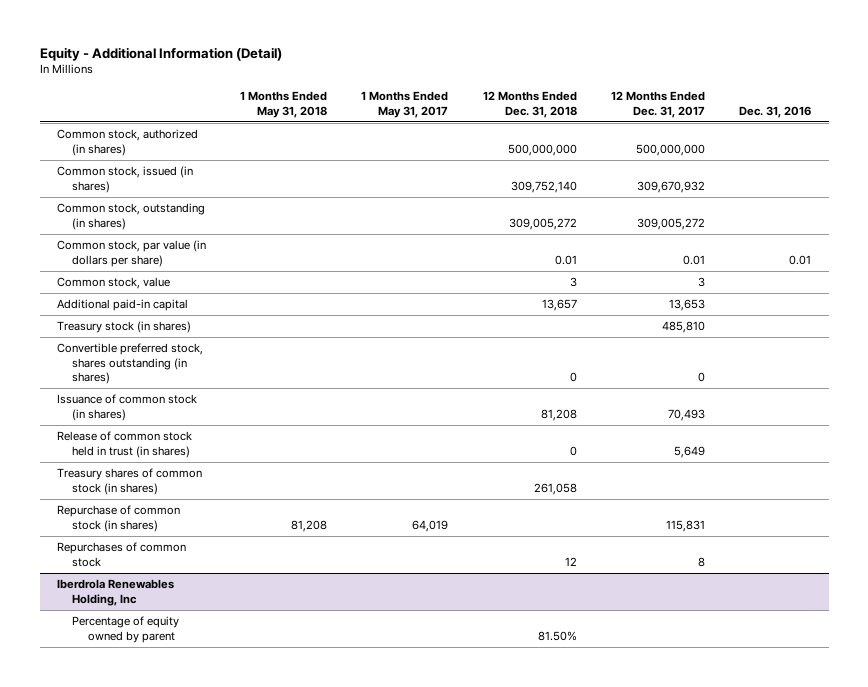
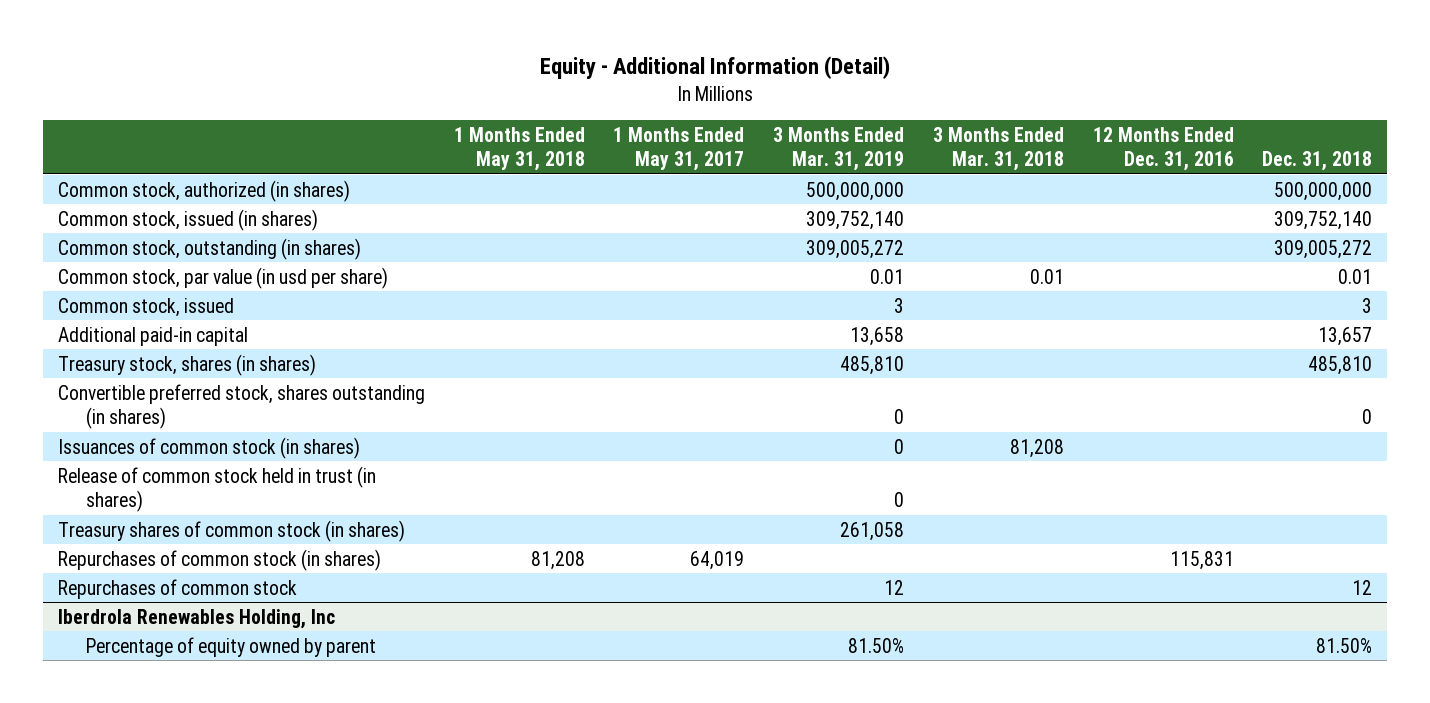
[482,91,577,118] 12 Months Ended Dec. 31, 2018 -> none
[611,91,706,118] 12 Months Ended Dec. 31, 2017 -> none
[739,105,812,118] Dec. 31, 2016 -> none
none -> [773,126,905,172] 3 Months Ended Mar. 31, 2019
none -> [932,126,1064,172] 3 Months Ended Mar. 31, 2018
none -> [1092,126,1234,172] 12 Months Ended Dec. 31, 2016
none -> [1262,151,1373,172] Dec. 31, 2018
[56,240,206,267] Common stock, par value (in dollars per share) -> [57,266,388,289] Common stock, par value (in usd per share)
[56,277,170,290] Common stock, value -> [57,297,234,317] Common stock, issued
[56,321,191,334] Treasury stock (in shares) -> [57,353,316,376] Treasury stock, shares (in shares)
[56,394,197,421] Issuance of common stock (in shares) -> [57,436,360,459] Issuances of common stock (in shares)
[56,505,180,532] Repurchase of common stock (in shares) -> [57,548,381,571] Repurchases of common stock (in shares)

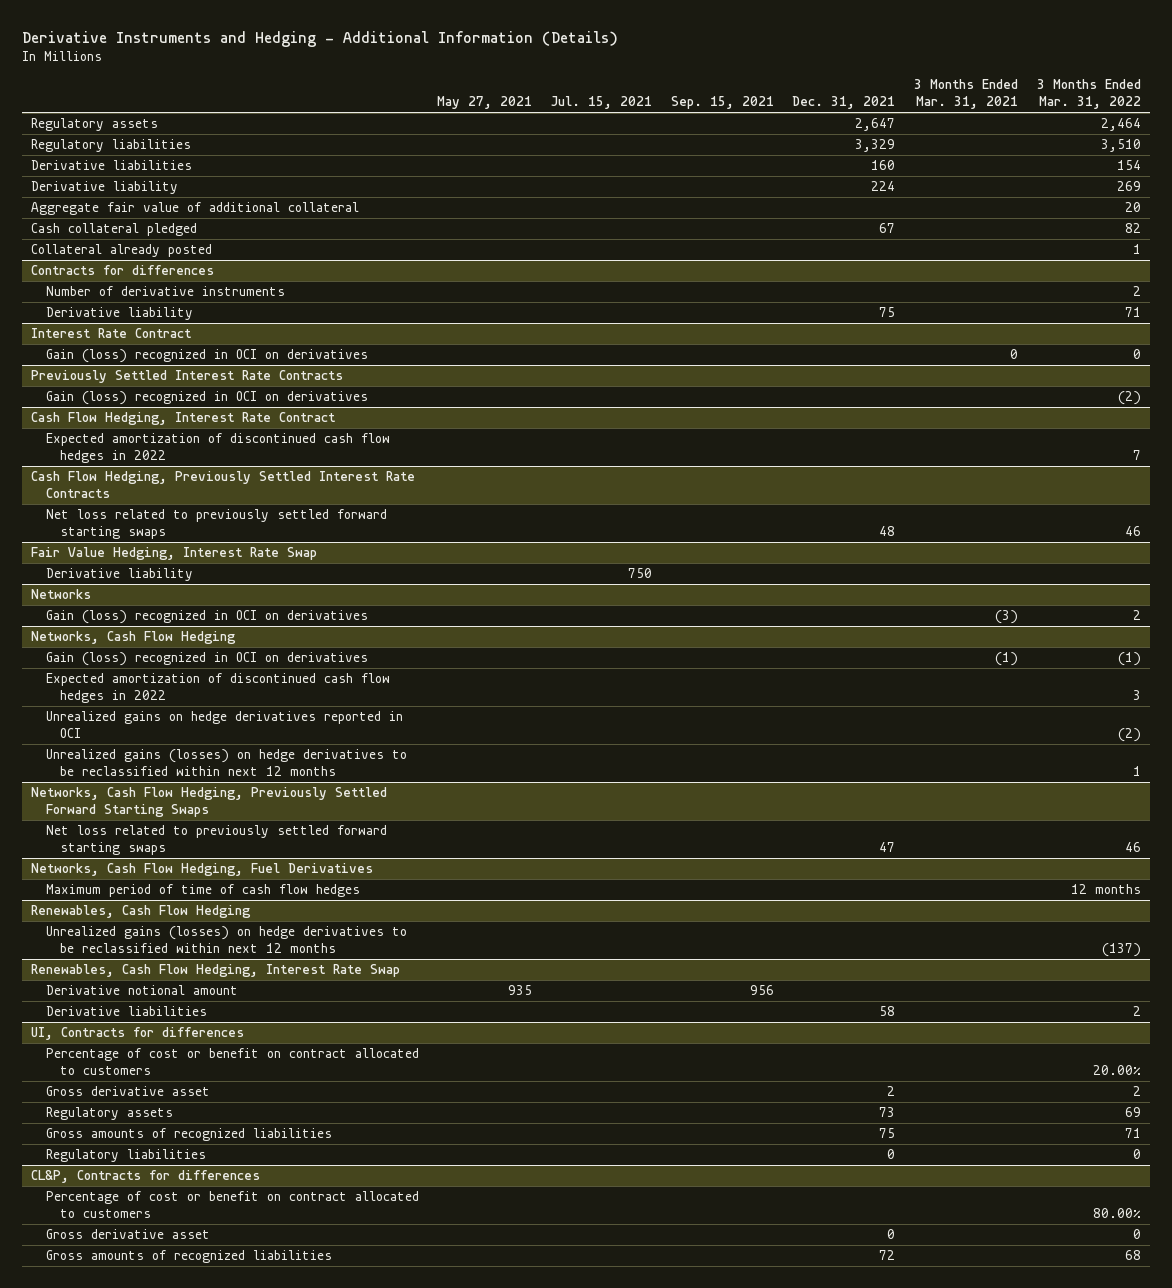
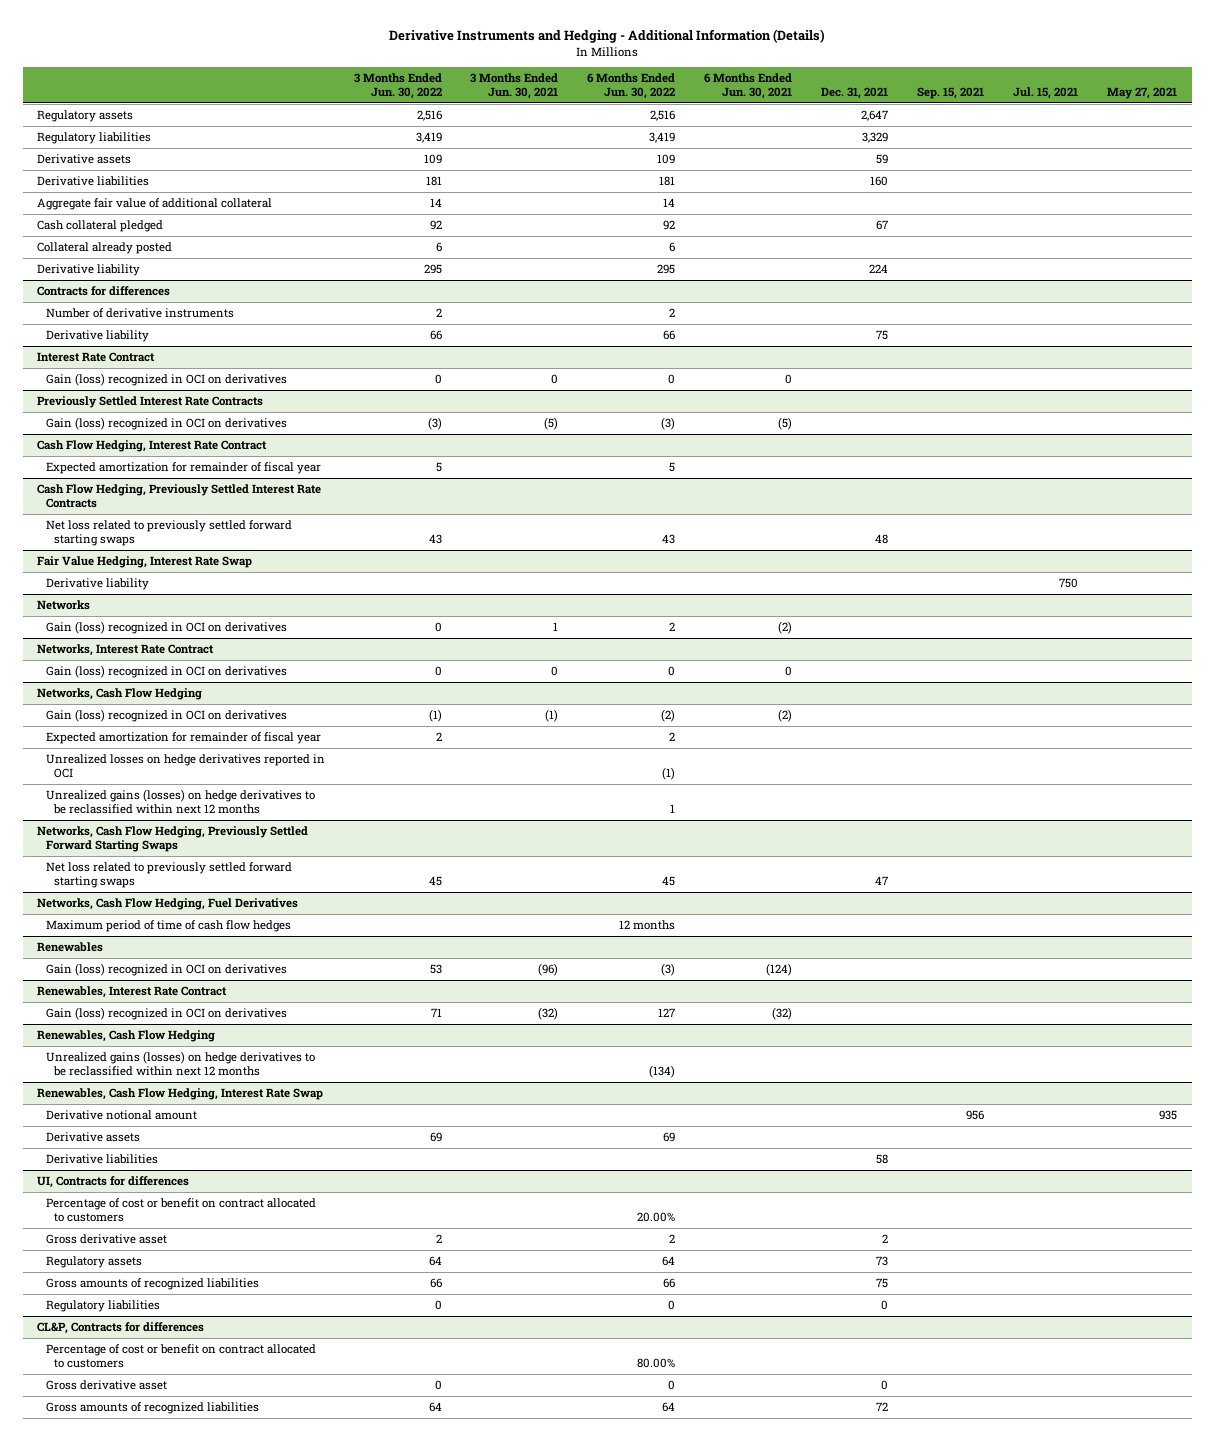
[914,79,1019,110] 3 Months Ended Mar. 31, 2021 -> none
[1036,79,1141,110] 3 Months Ended Mar. 31, 2022 -> none
none -> [353,73,442,99] 3 Months Ended Jun. 30, 2022
none -> [470,73,559,99] 3 Months Ended Jun. 30, 2021
none -> [587,73,676,99] 6 Months Ended Jun. 30, 2022
none -> [704,73,793,99] 6 Months Ended Jun. 30, 2021
none -> [37,154,132,165] Derivative assets
[31,180,179,194] Derivative liability -> [37,264,141,277] Derivative liability
[45,432,390,464] Expected amortization of discontinued cash flow hedges in 2022 -> [45,462,321,475] Expected amortization for remainder of fiscal year
none -> [37,644,215,657] Networks, Interest Rate Contract
none -> [45,665,287,679] Gain (loss) recognized in OCI on derivatives
[45,672,390,704] Expected amortization of discontinued cash flow hedges in 2022 -> [45,732,321,745] Expected amortization for remainder of fiscal year
[45,710,403,739] Unrealized gains on hedge derivatives reported in OCI -> [45,754,325,778] Unrealized losses on hedge derivatives reported in OCI
none -> [37,942,104,953] Renewables
none -> [45,963,287,977] Gain (loss) recognized in OCI on derivatives
none -> [37,986,228,999] Renewables, Interest Rate Contract
none -> [45,1007,287,1021] Gain (loss) recognized in OCI on derivatives
none -> [45,1132,140,1143] Derivative assets

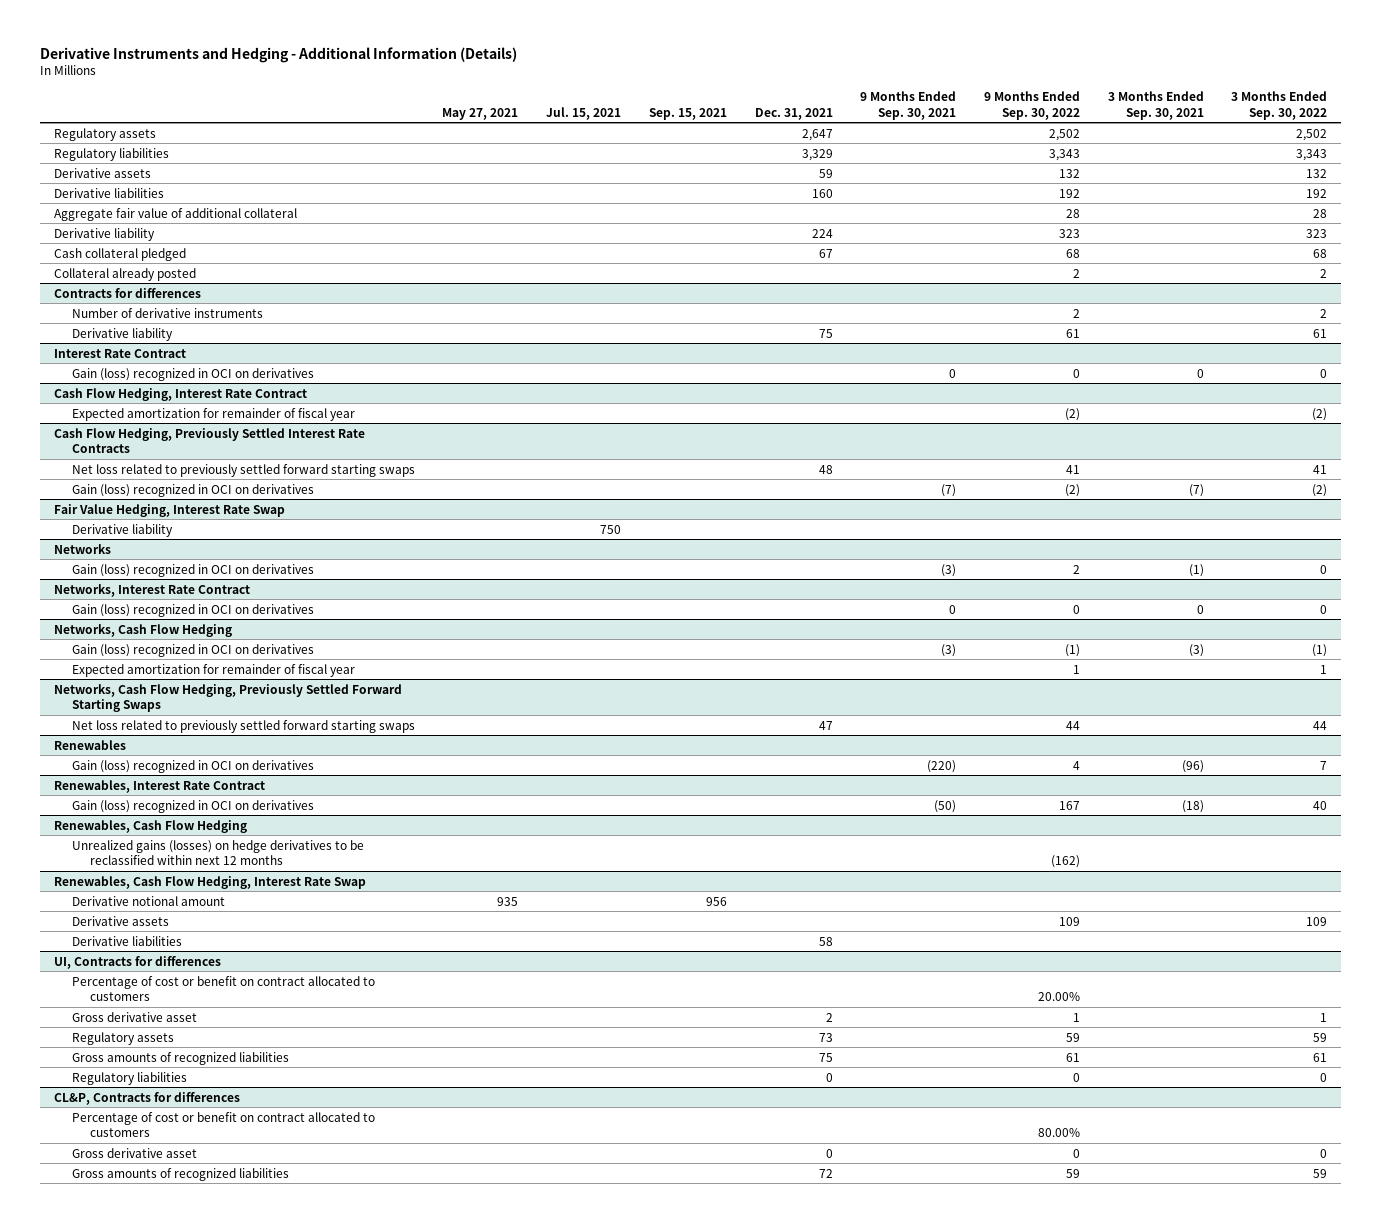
[353,73,442,99] 3 Months Ended Jun. 30, 2022 -> none
[470,73,559,99] 3 Months Ended Jun. 30, 2021 -> none
[587,73,676,99] 6 Months Ended Jun. 30, 2022 -> none
[704,73,793,99] 6 Months Ended Jun. 30, 2021 -> none
none -> [860,91,957,120] 9 Months Ended Sep. 30, 2021
none -> [983,91,1080,120] 9 Months Ended Sep. 30, 2022
none -> [1107,91,1204,120] 3 Months Ended Sep. 30, 2021
none -> [1231,91,1328,120] 3 Months Ended Sep. 30, 2022
[37,264,141,277] Derivative liability -> [53,227,155,241] Derivative liability
[37,396,264,409] Previously Settled Interest Rate Contracts -> none
[45,417,287,431] Gain (loss) recognized in OCI on derivatives -> none
none -> [71,483,314,497] Gain (loss) recognized in OCI on derivatives
[45,754,325,778] Unrealized losses on hedge derivatives reported in OCI -> none
[45,789,315,814] Unrealized gains (losses) on hedge derivatives to be reclassified within next 12 months -> none
[37,898,299,911] Networks, Cash Flow Hedging, Fuel Derivatives -> none
[45,920,291,933] Maximum period of time of cash flow hedges -> none

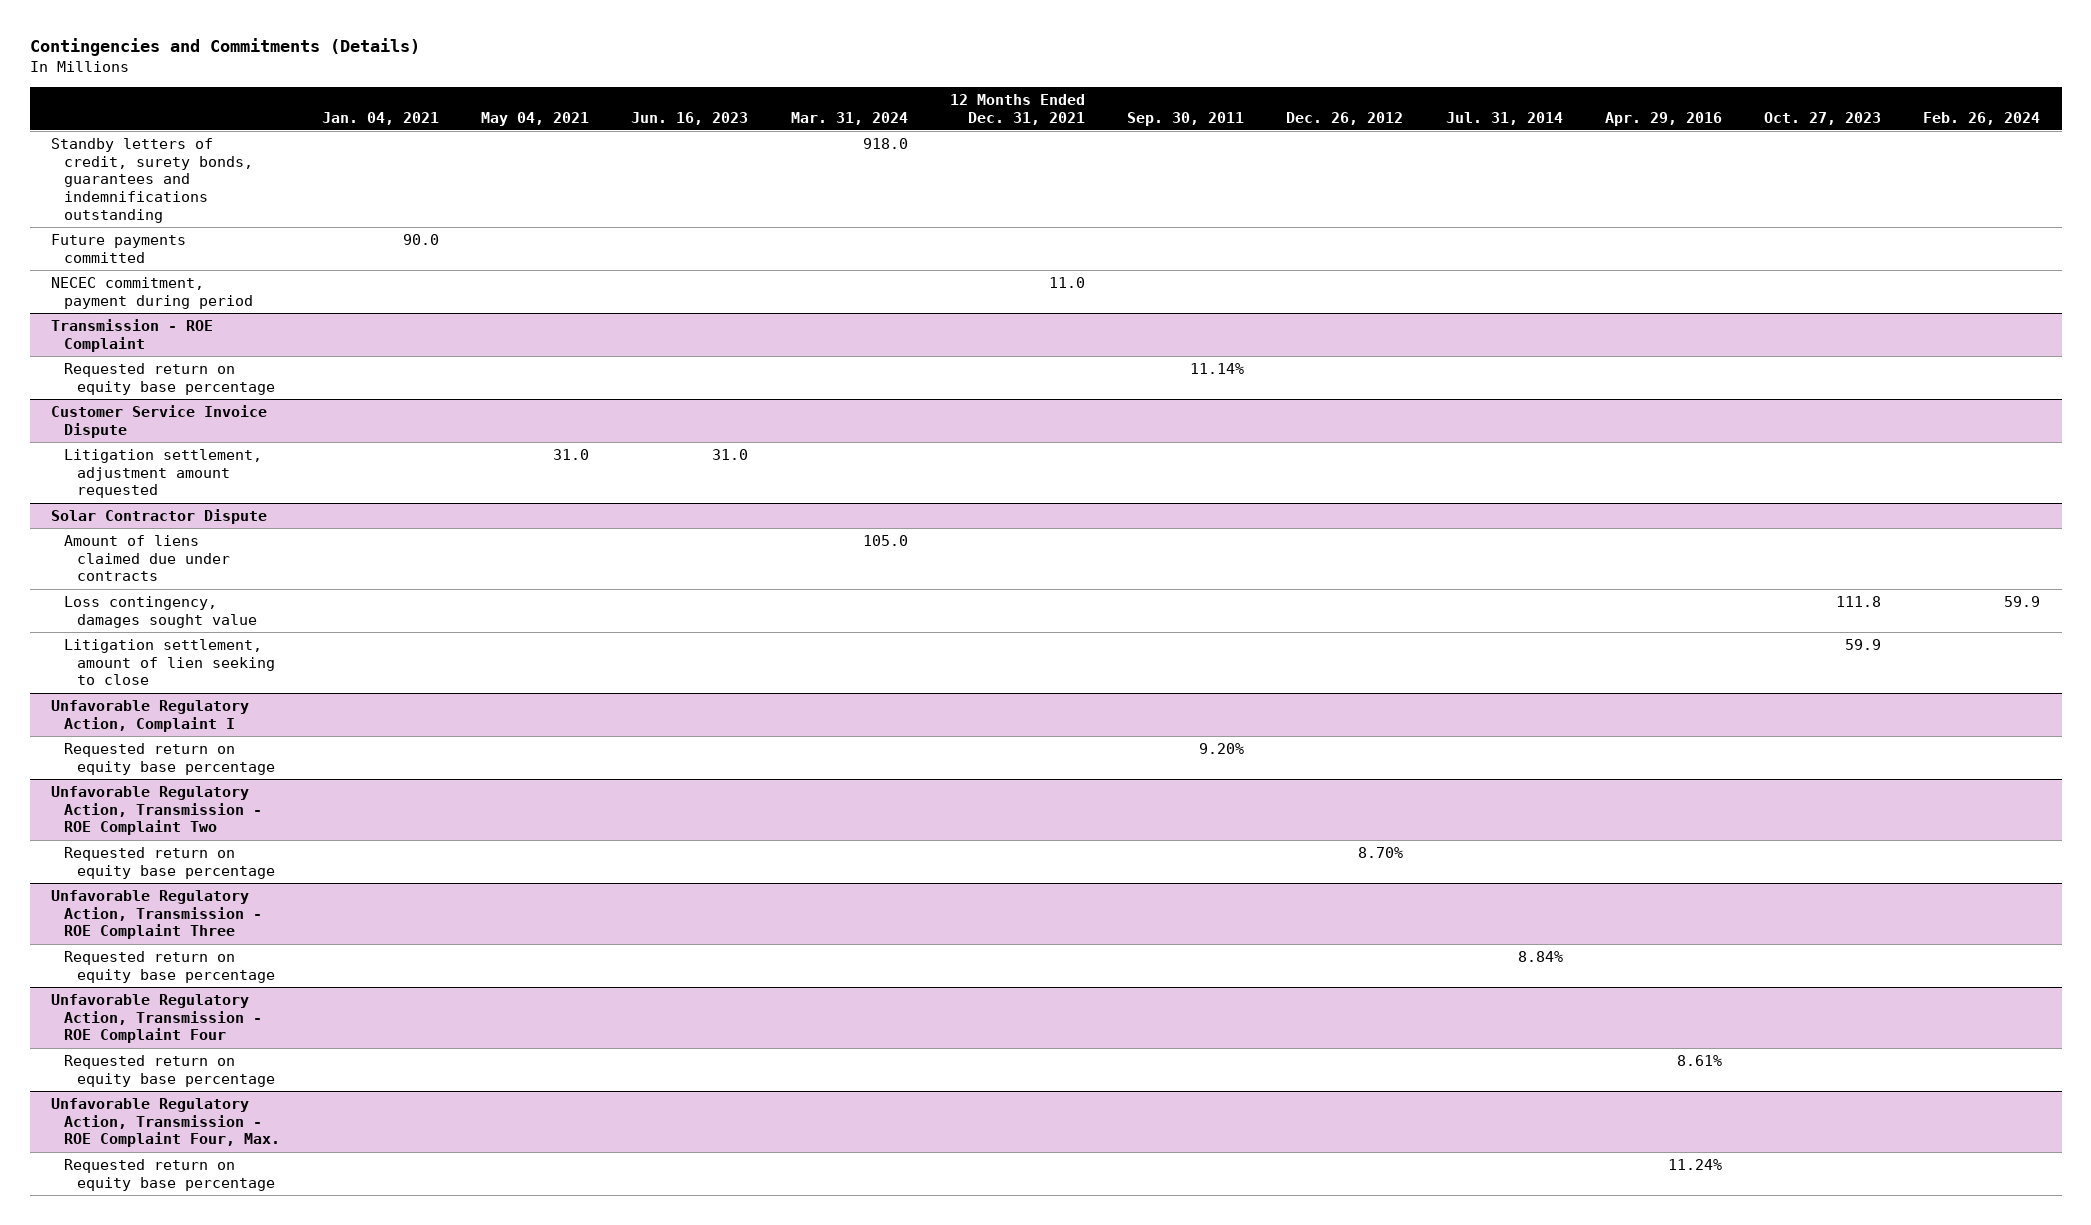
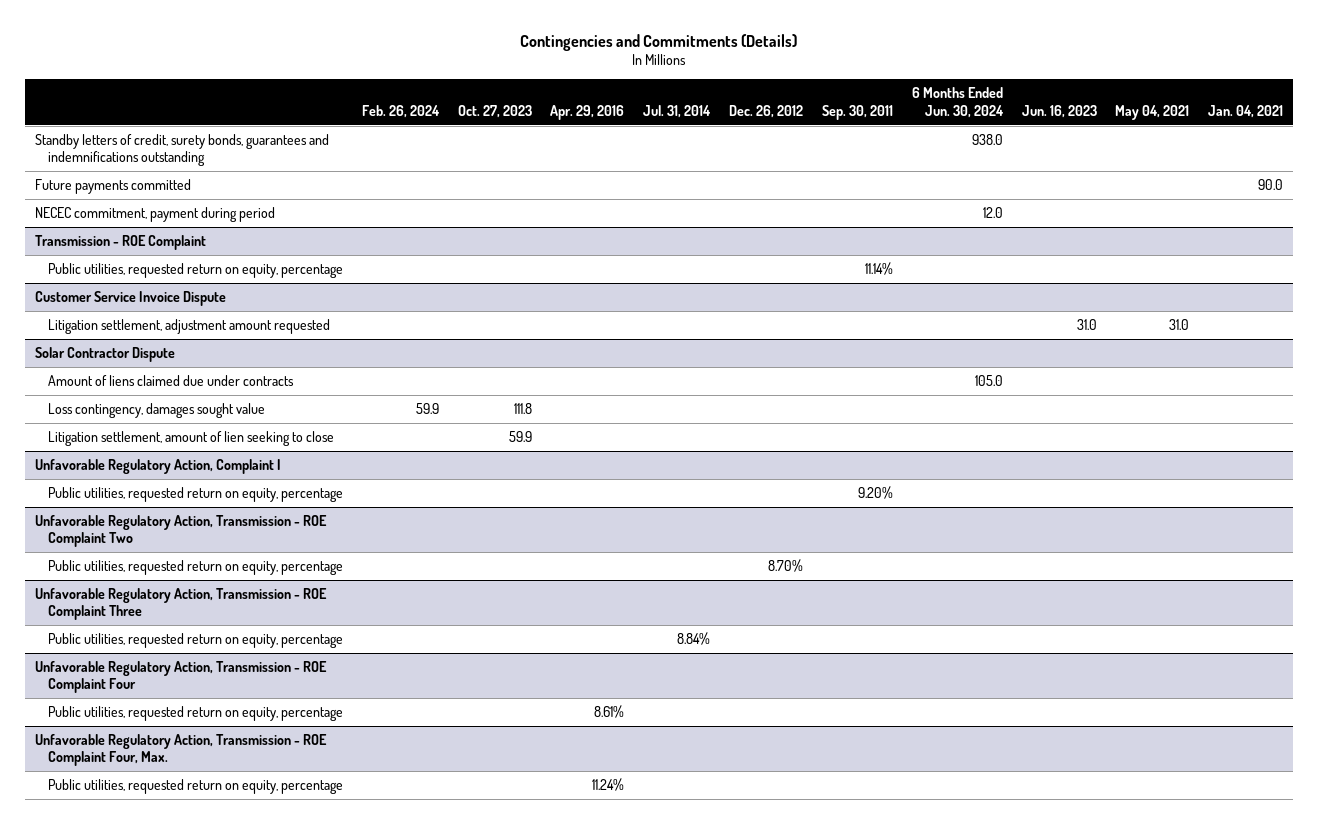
[790,111,908,125] Mar. 31, 2024 -> none
[949,93,1085,125] 12 Months Ended Dec. 31, 2021 -> none
none -> [911,87,1004,118] 6 Months Ended Jun. 30, 2024
[63,362,275,395] Requested return on equity base percentage -> [47,263,343,279] Public utilities, requested return on equity, percentage
[63,742,275,775] Requested return on equity base percentage -> [47,487,343,503] Public utilities, requested return on equity, percentage
[63,846,275,879] Requested return on equity base percentage -> [47,560,343,576] Public utilities, requested return on equity, percentage
[63,950,275,983] Requested return on equity base percentage -> [47,633,343,649] Public utilities, requested return on equity, percentage
[63,1054,275,1087] Requested return on equity base percentage -> [47,706,343,722] Public utilities, requested return on equity, percentage
[63,1158,275,1191] Requested return on equity base percentage -> [47,779,343,795] Public utilities, requested return on equity, percentage

